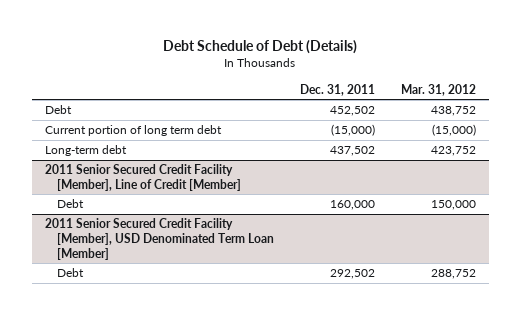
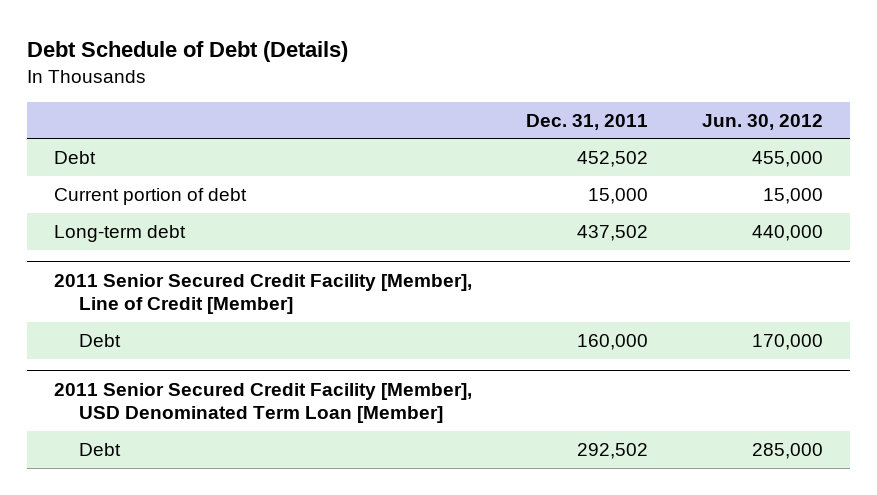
[400,83,476,96] Mar. 31, 2012 -> none
none -> [702,113,824,130] Jun. 30, 2012
[45,125,223,137] Current portion of long term debt -> [54,187,248,205] Current portion of debt
[330,124,375,137] (15,000) -> [588,187,649,204] 15,000

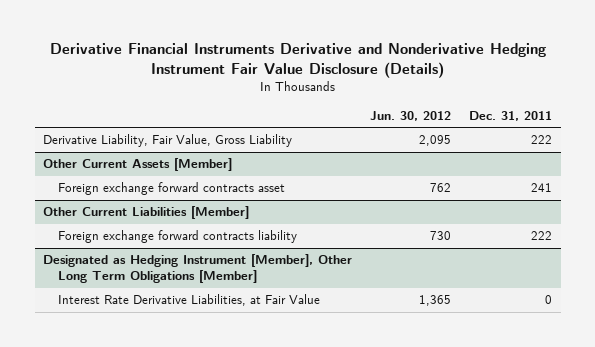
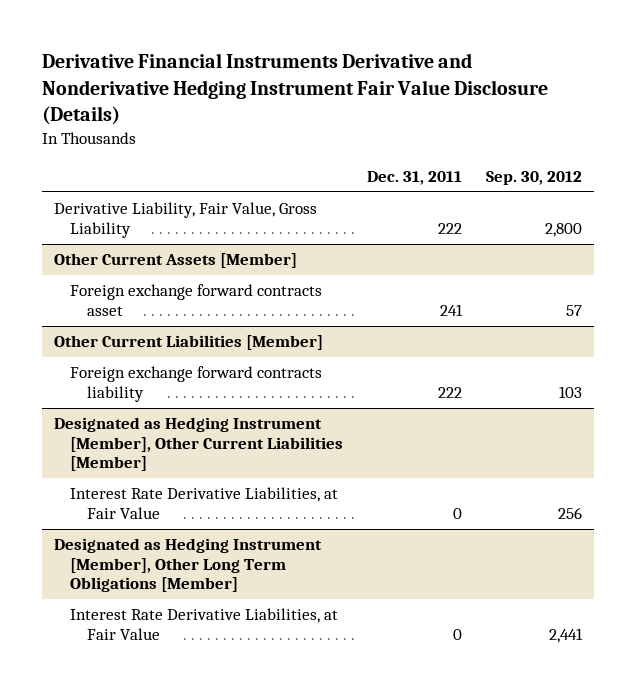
[370,110,452,121] Jun. 30, 2012 -> none
none -> [485,170,582,185] Sep. 30, 2012
none -> [53,417,344,472] Designated as Hedging Instrument [Member], Other Current Liabilities [Member]
none -> [70,487,339,519] Interest Rate Derivative Liabilities, at Fair Value

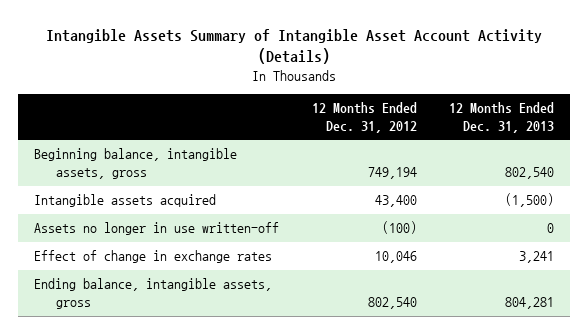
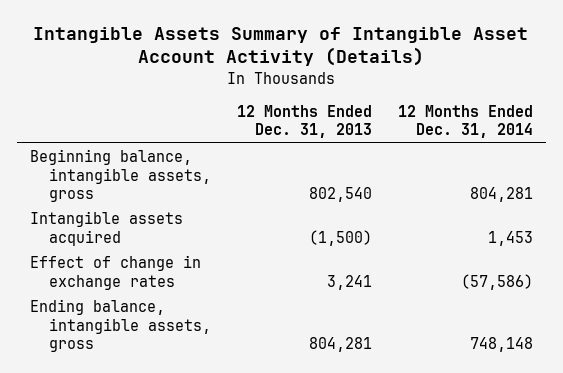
[311,101,417,133] 12 Months Ended Dec. 31, 2012 -> none
none -> [397,105,533,139] 12 Months Ended Dec. 31, 2014
[34,222,280,236] Assets no longer in use written-off -> none

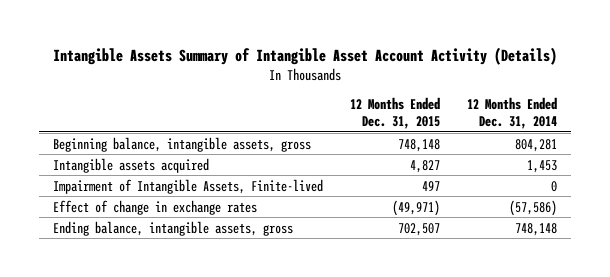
[237,105,373,139] 12 Months Ended Dec. 31, 2013 -> none
none -> [350,97,441,129] 12 Months Ended Dec. 31, 2015
none -> [52,178,323,194] Impairment of Intangible Assets, Finite-lived

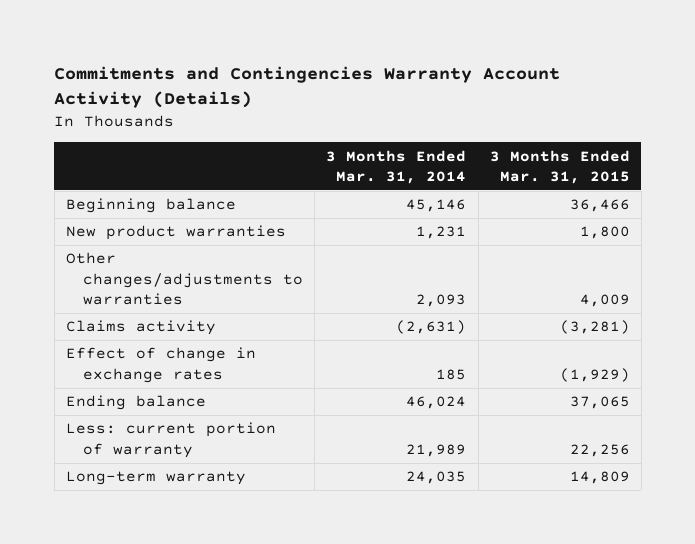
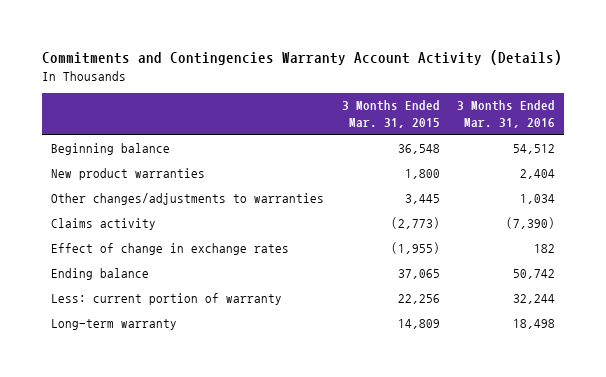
[326,149,467,185] 3 Months Ended Mar. 31, 2014 -> none
none -> [457,100,556,128] 3 Months Ended Mar. 31, 2016
[569,199,630,213] 36,466 -> [397,143,440,154] 36,548
[579,294,630,308] 4,009 -> [404,193,440,204] 3,445
[559,320,630,335] (3,281) -> [390,216,440,229] (2,773)
[559,367,630,382] (1,929) -> [390,241,440,254] (1,955)

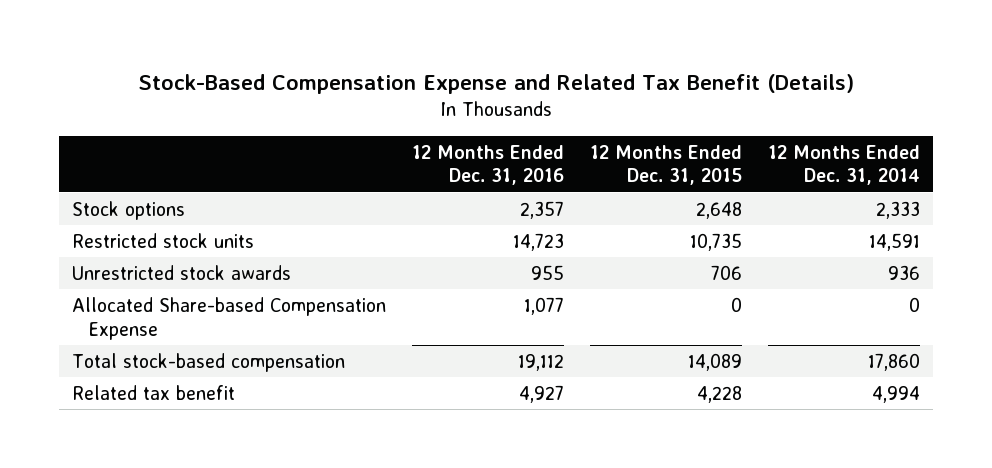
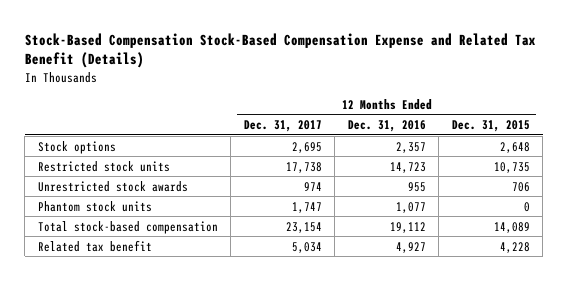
[138,73,855,94] Stock-Based Compensation Expense and Related Tax Benefit (Details) -> [24,32,536,69] Stock-Based Compensation Stock-Based Compensation Expense and Related Tax Benefit (Details)
[768,144,921,186] 12 Months Ended Dec. 31, 2014 -> none
none -> [243,119,322,132] Dec. 31, 2017
[72,296,387,340] Allocated Share-based Compensation Expense -> [37,200,152,212] Phantom stock units

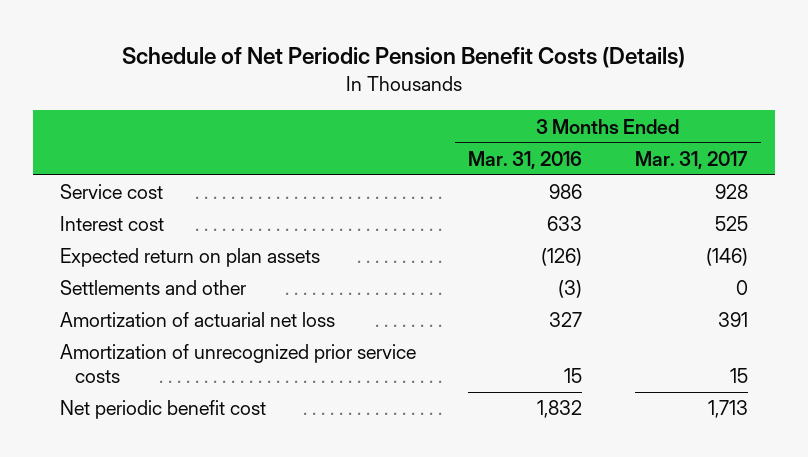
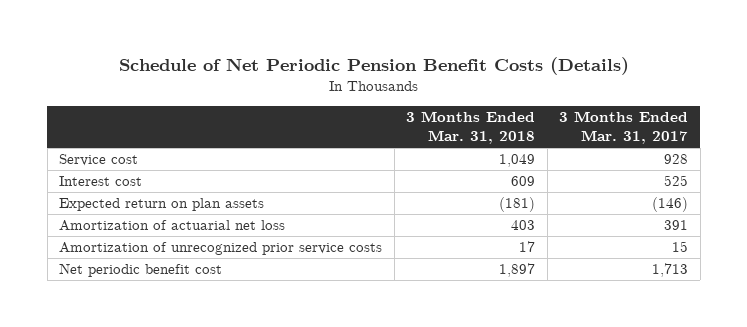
[468,150,583,169] Mar. 31, 2016 -> none
none -> [406,111,536,145] 3 Months Ended Mar. 31, 2018
[59,280,246,296] Settlements and other -> none

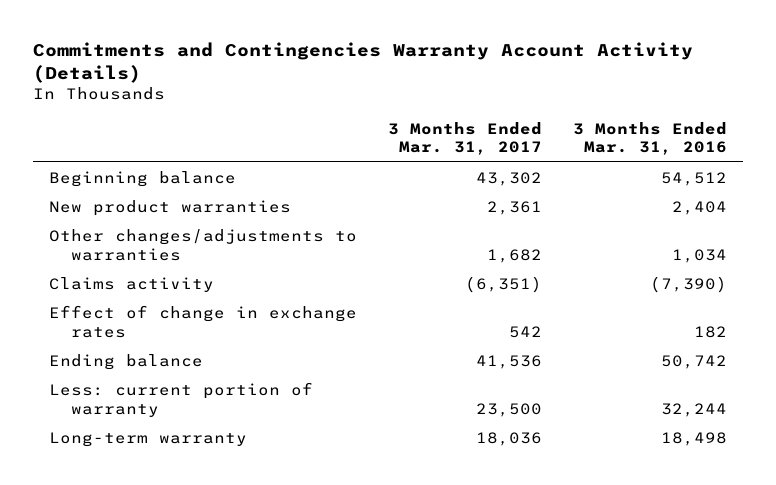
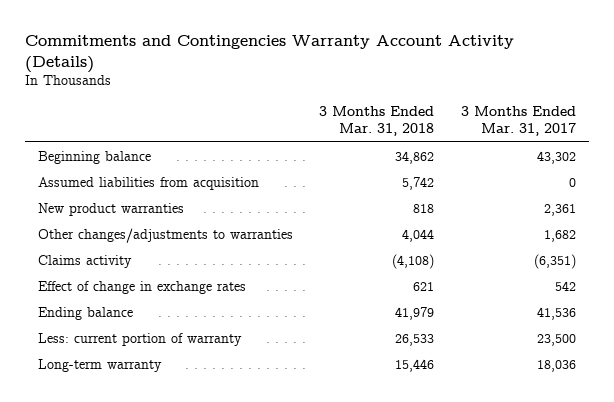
[573,121,728,156] 3 Months Ended Mar. 31, 2016 -> none
none -> [319,106,435,137] 3 Months Ended Mar. 31, 2018
none -> [38,176,260,190] Assumed liabilities from acquisition

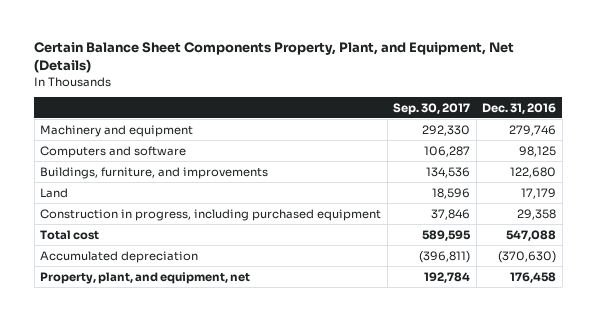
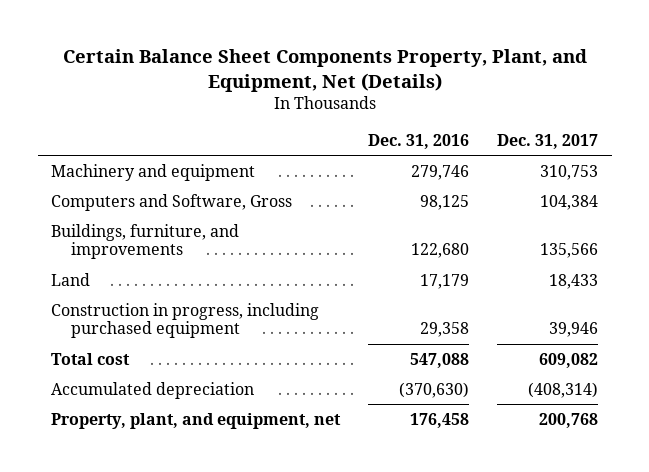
[393,102,471,115] Sep. 30, 2017 -> none
none -> [496,134,598,150] Dec. 31, 2017
[40,145,187,158] Computers and software -> [51,193,293,211] Computers and Software, Gross

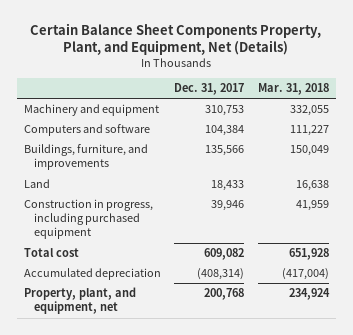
[368,134,470,150] Dec. 31, 2016 -> none
none -> [257,83,329,96] Mar. 31, 2018
[51,193,293,211] Computers and Software, Gross -> [24,124,151,137] Computers and software

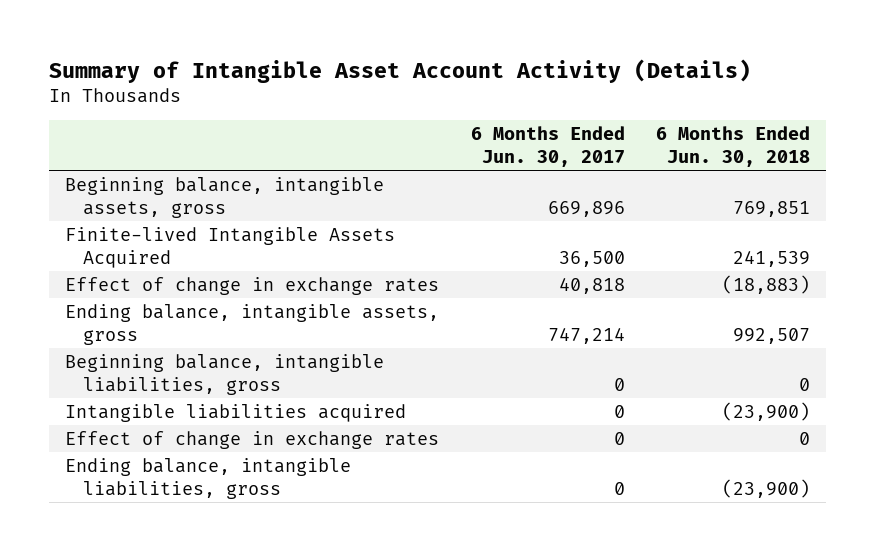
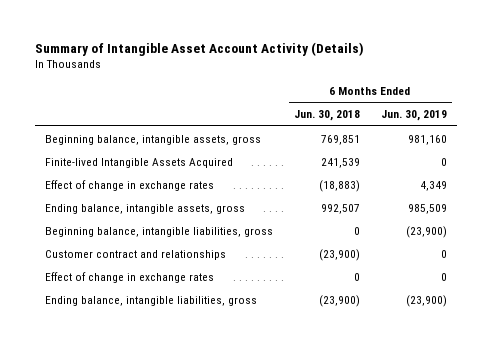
[470,126,625,167] 6 Months Ended Jun. 30, 2017 -> none
none -> [380,110,447,122] Jun. 30, 2019
[65,403,407,422] Intangible liabilities acquired -> [45,249,227,260] Customer contract and relationships

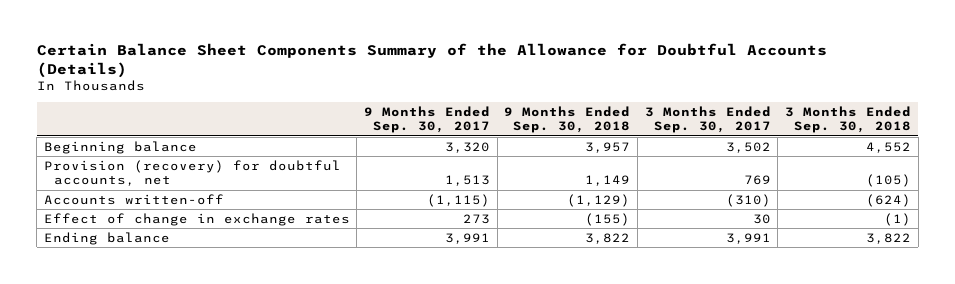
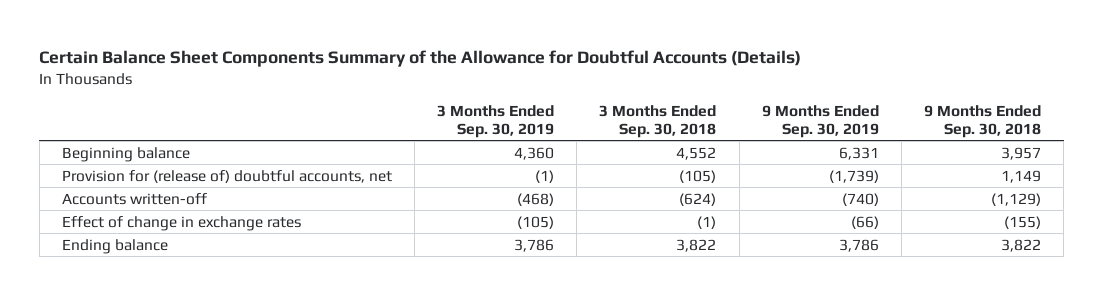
[364,105,491,134] 9 Months Ended Sep. 30, 2017 -> none
[644,105,771,134] 3 Months Ended Sep. 30, 2017 -> none
none -> [437,104,555,138] 3 Months Ended Sep. 30, 2019
none -> [761,104,879,138] 9 Months Ended Sep. 30, 2019
[43,159,341,187] Provision (recovery) for doubtful accounts, net -> [61,169,392,183] Provision for (release of) doubtful accounts, net

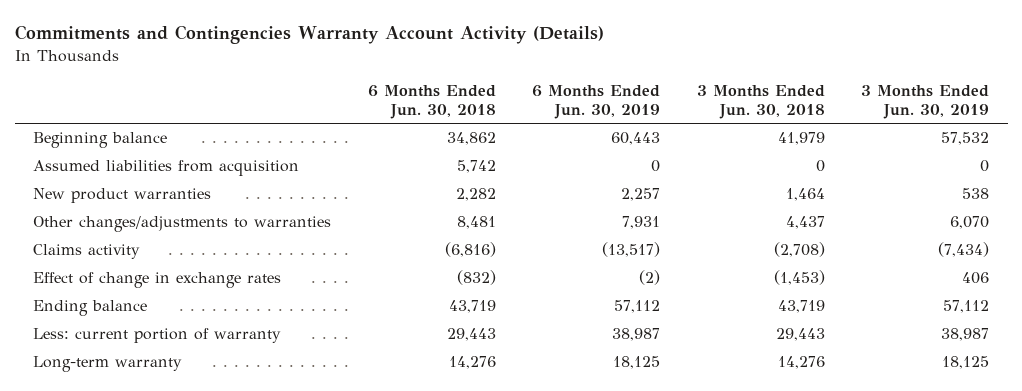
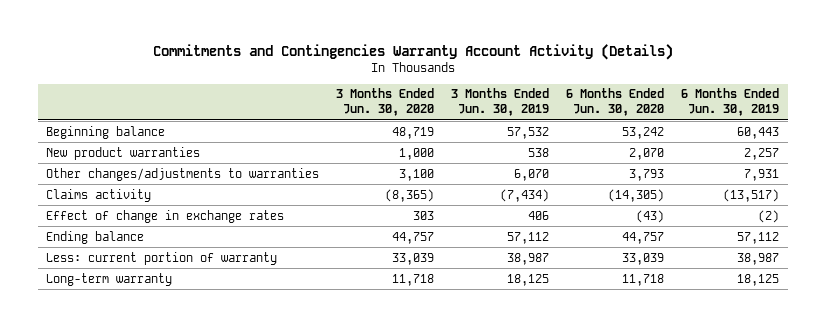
[367,84,496,119] 6 Months Ended Jun. 30, 2018 -> none
[696,84,825,119] 3 Months Ended Jun. 30, 2018 -> none
none -> [336,88,435,117] 3 Months Ended Jun. 30, 2020
none -> [566,88,665,117] 6 Months Ended Jun. 30, 2020
[32,160,299,177] Assumed liabilities from acquisition -> none

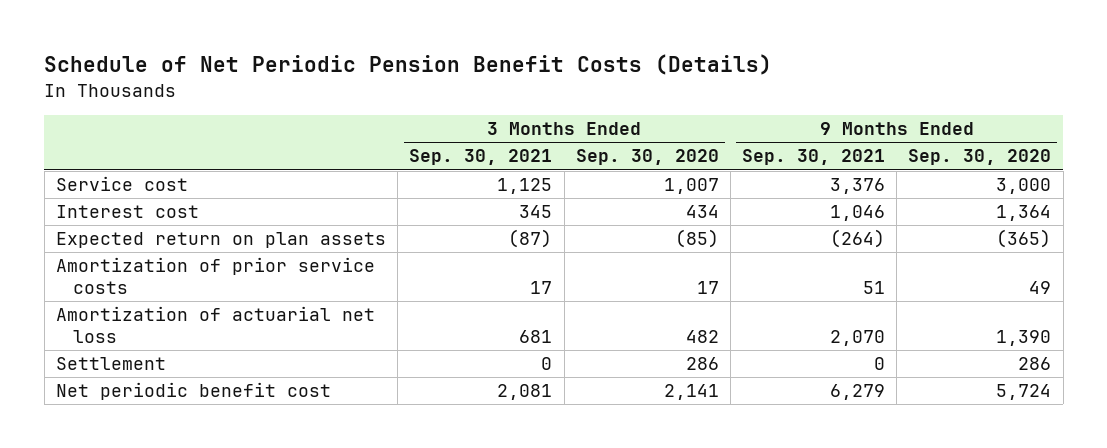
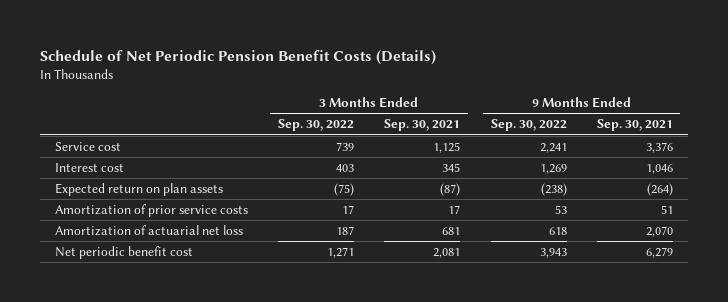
[575,149,719,166] Sep. 30, 2020 -> none
[908,149,1052,166] Sep. 30, 2020 -> none
none -> [277,119,354,132] Sep. 30, 2022
none -> [490,119,567,132] Sep. 30, 2022
[56,357,167,371] Settlement -> none

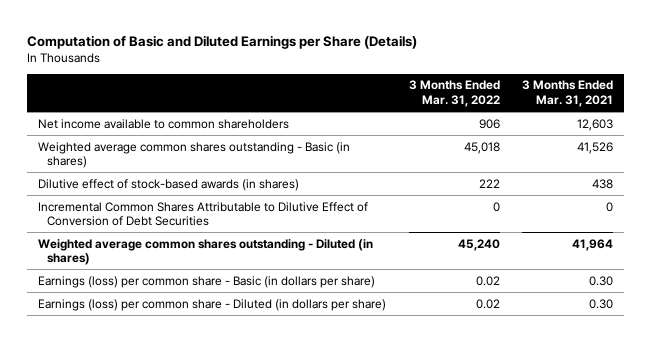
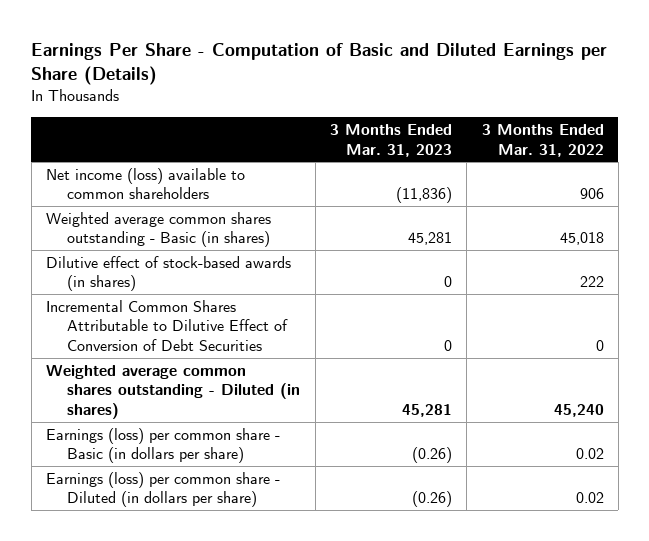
[27,34,418,49] Computation of Basic and Diluted Earnings per Share (Details) -> [31,42,608,86] Earnings Per Share - Computation of Basic and Diluted Earnings per Share (Details)
[522,80,614,107] 3 Months Ended Mar. 31, 2021 -> none
none -> [330,123,453,157] 3 Months Ended Mar. 31, 2023
[38,118,290,129] Net income available to common shareholders -> [45,167,245,200] Net income (loss) available to common shareholders

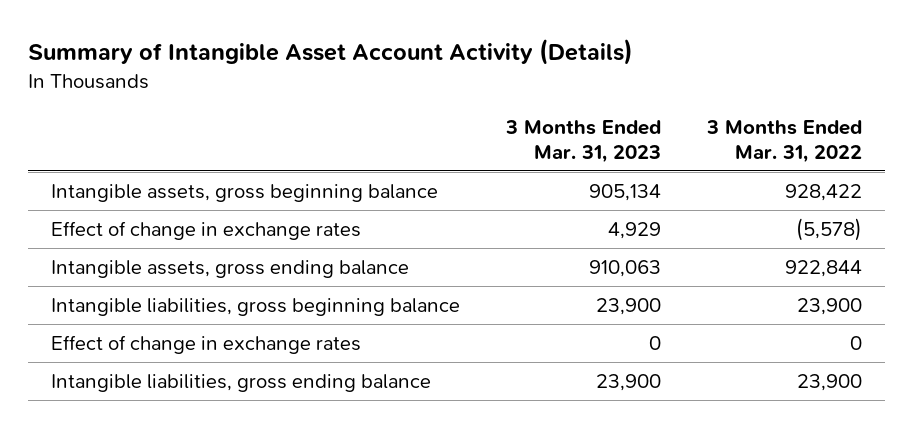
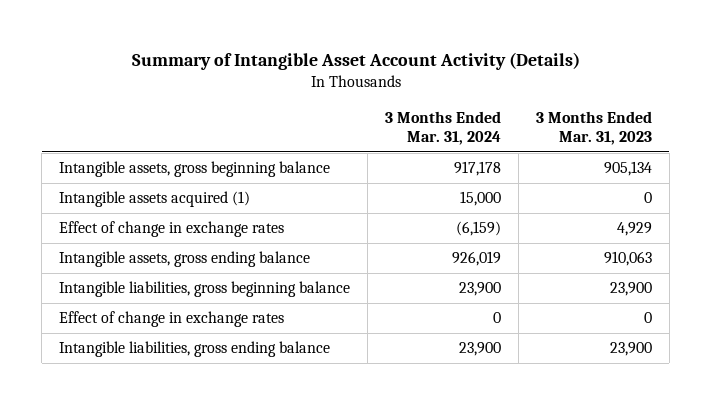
[705,120,862,163] 3 Months Ended Mar. 31, 2022 -> none
none -> [385,110,502,145] 3 Months Ended Mar. 31, 2024
none -> [59,191,251,208] Intangible assets acquired (1)

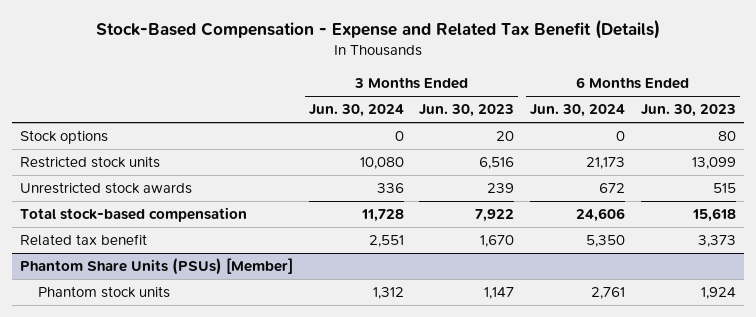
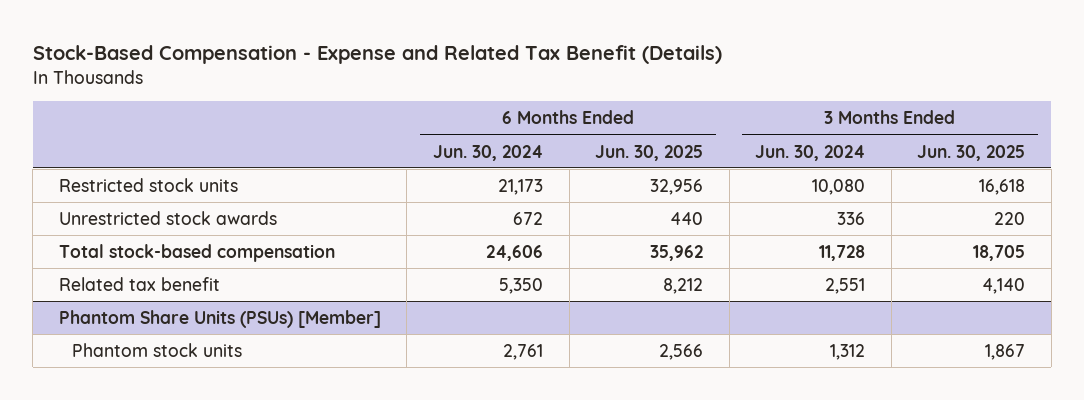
[419,104,515,118] Jun. 30, 2023 -> none
[641,104,737,118] Jun. 30, 2023 -> none
none -> [595,144,704,161] Jun. 30, 2025
none -> [917,144,1026,161] Jun. 30, 2025
[19,130,108,145] Stock options -> none

